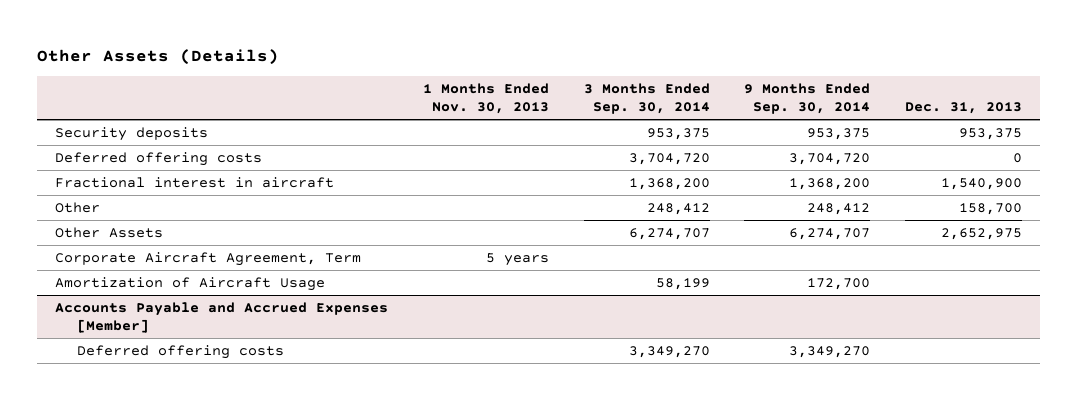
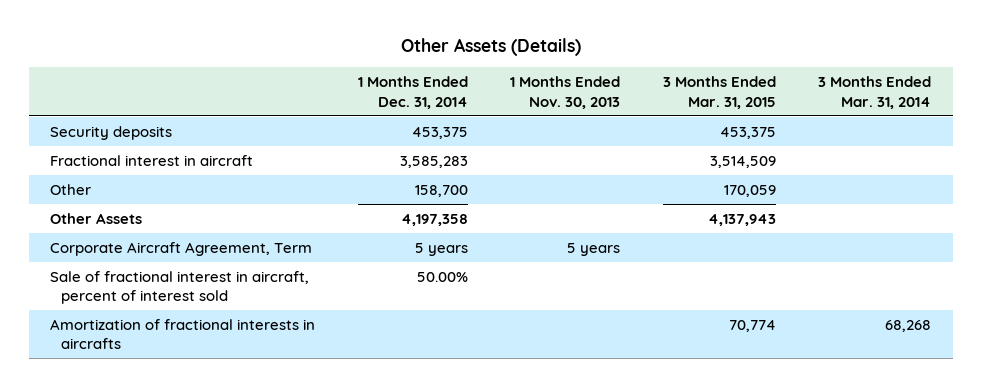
[583,83,710,115] 3 Months Ended Sep. 30, 2014 -> none
[744,83,871,115] 9 Months Ended Sep. 30, 2014 -> none
[905,102,1023,115] Dec. 31, 2013 -> none
none -> [357,76,468,109] 1 Months Ended Dec. 31, 2014
none -> [662,76,776,109] 3 Months Ended Mar. 31, 2015
none -> [818,76,932,109] 3 Months Ended Mar. 31, 2014
[54,152,262,167] Deferred offering costs -> none
[54,302,388,334] Accounts Payable and Accrued Expenses [Member] -> none
[76,345,284,360] Deferred offering costs -> none
none -> [49,270,309,305] Sale of fractional interest in aircraft, percent of interest sold
[54,277,325,292] Amortization of Aircraft Usage -> [49,318,315,350] Amortization of fractional interests in aircrafts

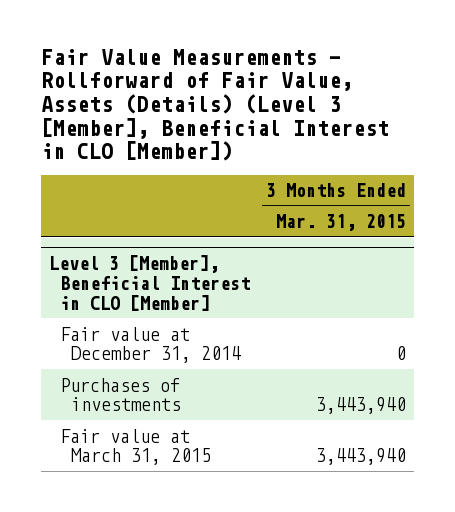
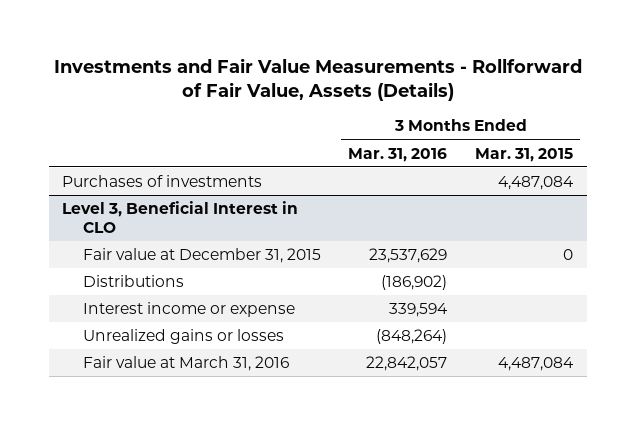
[41,48,390,162] Fair Value Measurements - Rollforward of Fair Value, Assets (Details) (Level 3 [Member], Beneficial Interest in CLO [Member]) -> [53,57,582,101] Investments and Fair Value Measurements - Rollforward of Fair Value, Assets (Details)
none -> [348,147,448,162] Mar. 31, 2016
[60,377,182,412] Purchases of investments -> none
none -> [62,175,263,188] Purchases of investments
[48,255,251,311] Level 3 [Member], Beneficial Interest in CLO [Member] -> [62,201,299,233] Level 3, Beneficial Interest in CLO
[60,326,242,364] Fair value at December 31, 2014 -> [82,248,321,264] Fair value at December 31, 2015
none -> [82,275,184,288] Distributions
none -> [82,302,295,318] Interest income or expense
none -> [82,329,284,345] Unrealized gains or losses
[60,428,212,466] Fair value at March 31, 2015 -> [82,356,289,372] Fair value at March 31, 2016
[315,448,406,466] 3,443,940 -> [497,357,574,372] 4,487,084

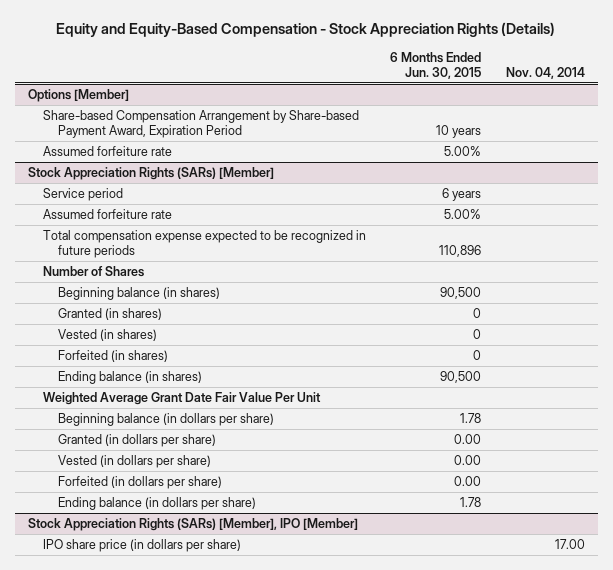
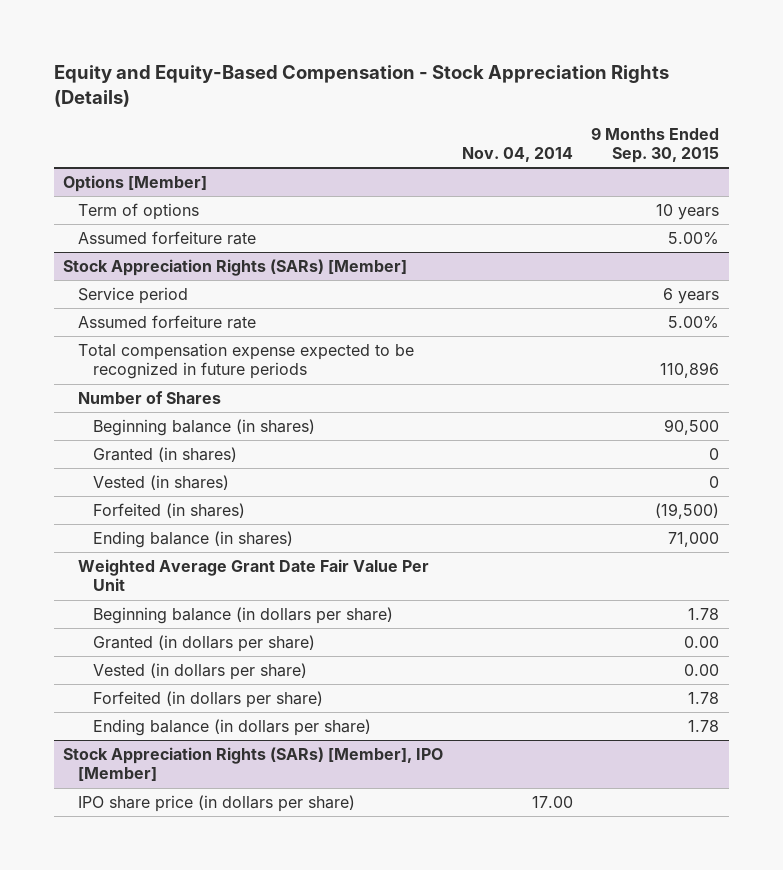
[390,51,482,79] 6 Months Ended Jun. 30, 2015 -> none
none -> [591,126,720,164] 9 Months Ended Sep. 30, 2015
[42,110,359,139] Share-based Compensation Arrangement by Share-based Payment Award, Expiration Period -> [78,202,200,220] Term of options

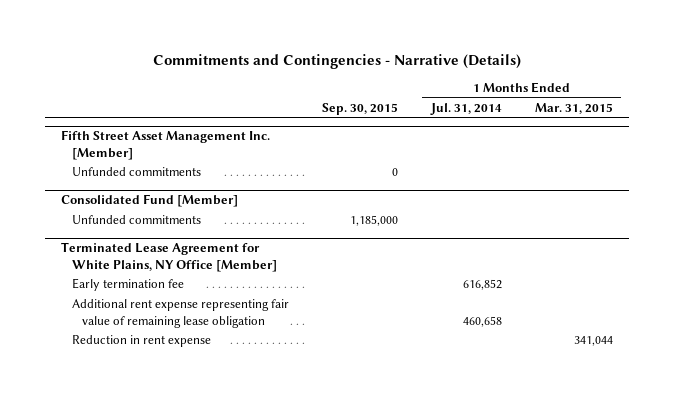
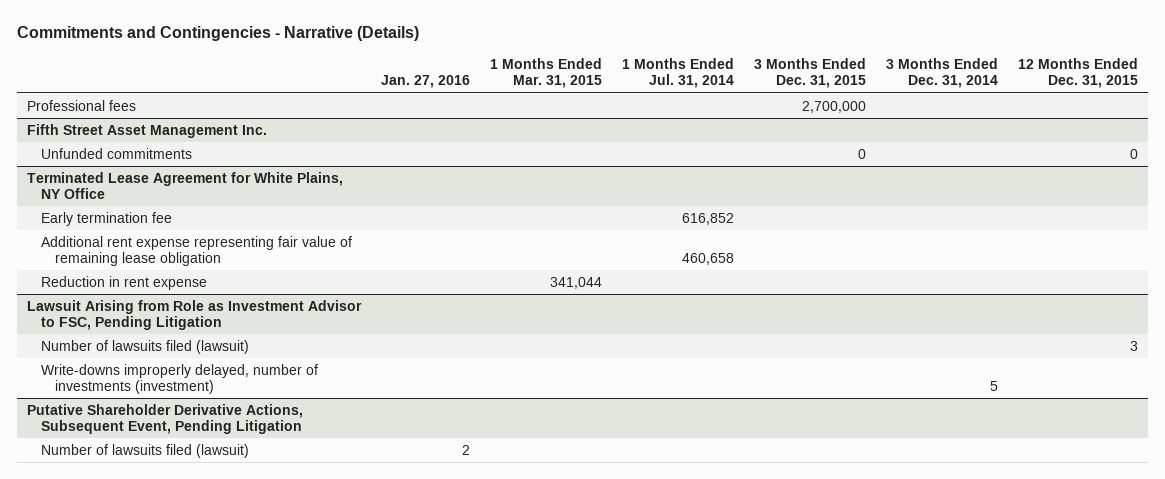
[321,102,398,115] Sep. 30, 2015 -> none
none -> [380,75,470,89] Jan. 27, 2016
none -> [753,58,866,89] 3 Months Ended Dec. 31, 2015
none -> [886,58,999,89] 3 Months Ended Dec. 31, 2014
none -> [1018,58,1139,89] 12 Months Ended Dec. 31, 2015
none -> [26,99,136,111] Professional fees
[61,130,271,160] Fifth Street Asset Management Inc. [Member] -> [26,123,267,138] Fifth Street Asset Management Inc.
[61,194,239,208] Consolidated Fund [Member] -> none
[71,215,201,225] Unfunded commitments -> none
[61,242,277,272] Terminated Lease Agreement for White Plains, NY Office [Member] -> [26,171,343,200] Terminated Lease Agreement for White Plains, NY Office
none -> [26,299,362,331] Lawsuit Arising from Role as Investment Advisor to FSC, Pending Litigation
none -> [40,339,249,354] Number of lawsuits filed (lawsuit)
none -> [40,363,318,395] Write-downs improperly delayed, number of investments (investment)
none -> [26,403,303,435] Putative Shareholder Derivative Actions, Subsequent Event, Pending Litigation
none -> [40,443,249,458] Number of lawsuits filed (lawsuit)

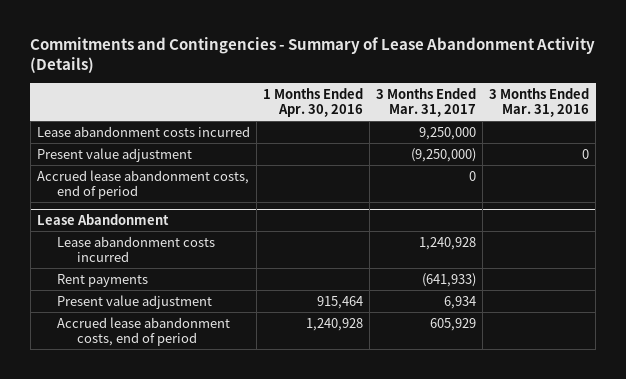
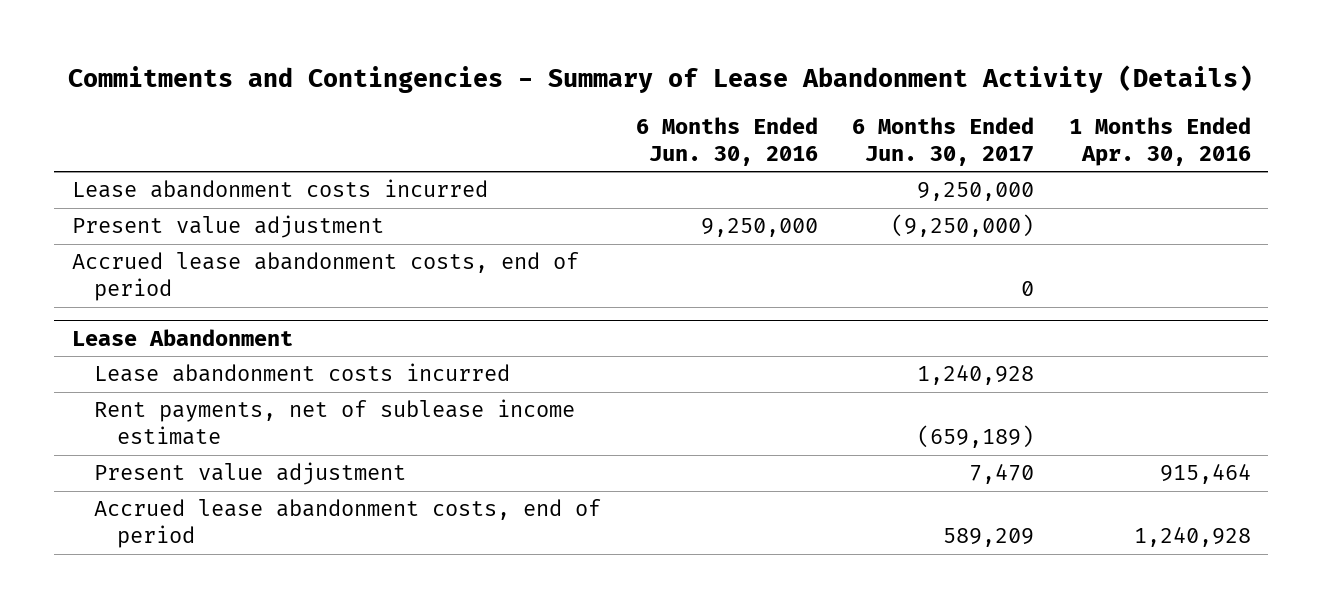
[375,87,476,118] 3 Months Ended Mar. 31, 2017 -> none
[489,87,590,118] 3 Months Ended Mar. 31, 2016 -> none
none -> [635,117,818,166] 6 Months Ended Jun. 30, 2016
none -> [852,117,1035,166] 6 Months Ended Jun. 30, 2017
[57,273,149,287] Rent payments -> [94,399,576,446] Rent payments, net of sublease income estimate

